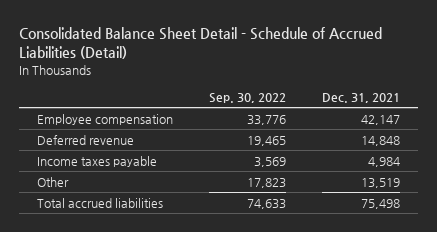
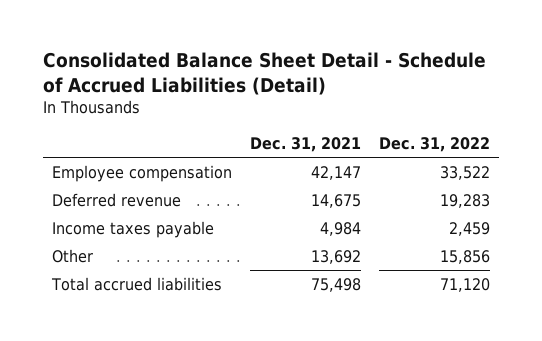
[209,92,287,103] Sep. 30, 2022 -> none
none -> [379,136,491,152] Dec. 31, 2022
[361,135,401,146] 14,848 -> [311,193,362,208] 14,675
[361,177,401,188] 13,519 -> [311,249,362,264] 13,692

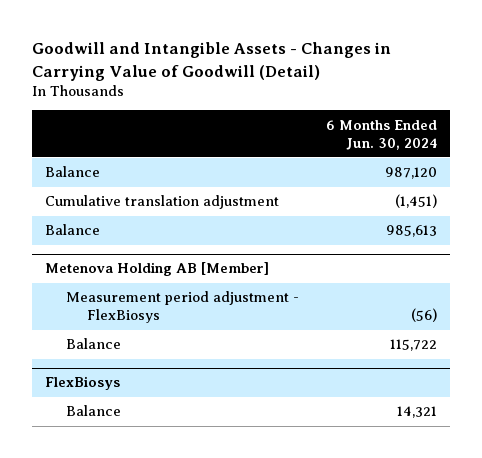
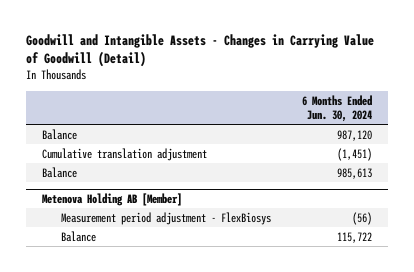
[45,376,121,391] FlexBiosys -> none
[65,405,121,417] Balance -> none

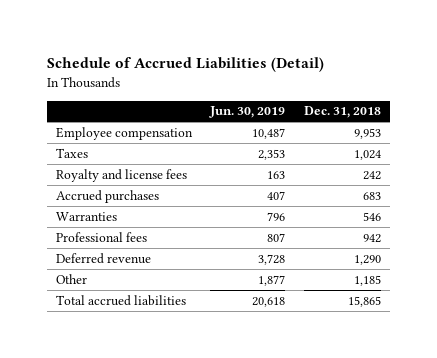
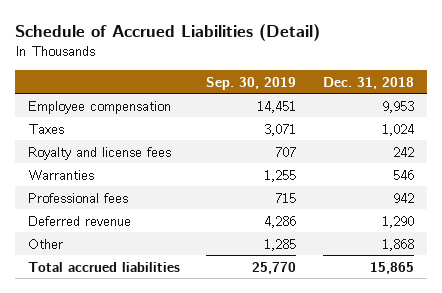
[209,106,286,119] Jun. 30, 2019 -> none
none -> [206,76,297,90] Sep. 30, 2019
[56,189,160,203] Accrued purchases -> none
[353,274,381,286] 1,185 -> [381,238,414,251] 1,868

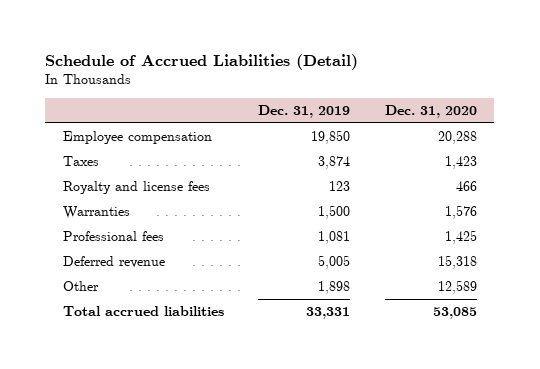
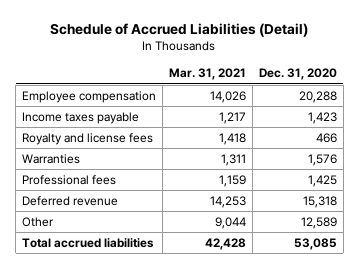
[258,104,351,118] Dec. 31, 2019 -> none
none -> [168,68,246,81] Mar. 31, 2021
[62,156,99,167] Taxes -> [21,112,139,125] Income taxes payable

